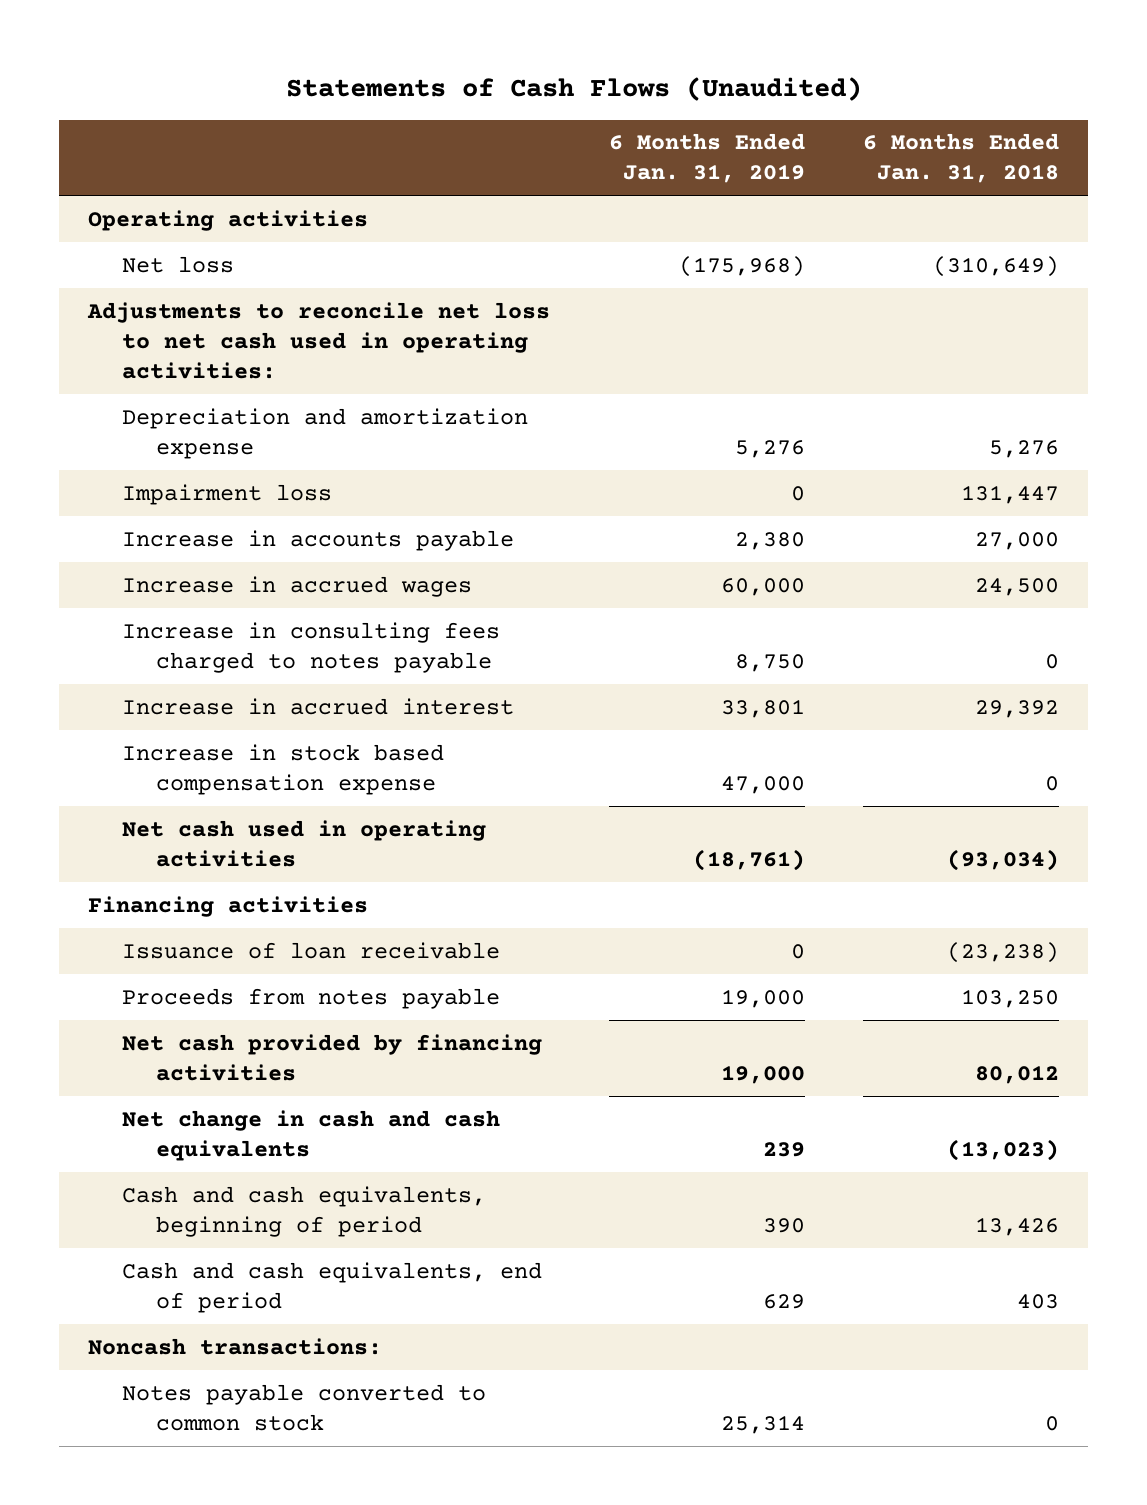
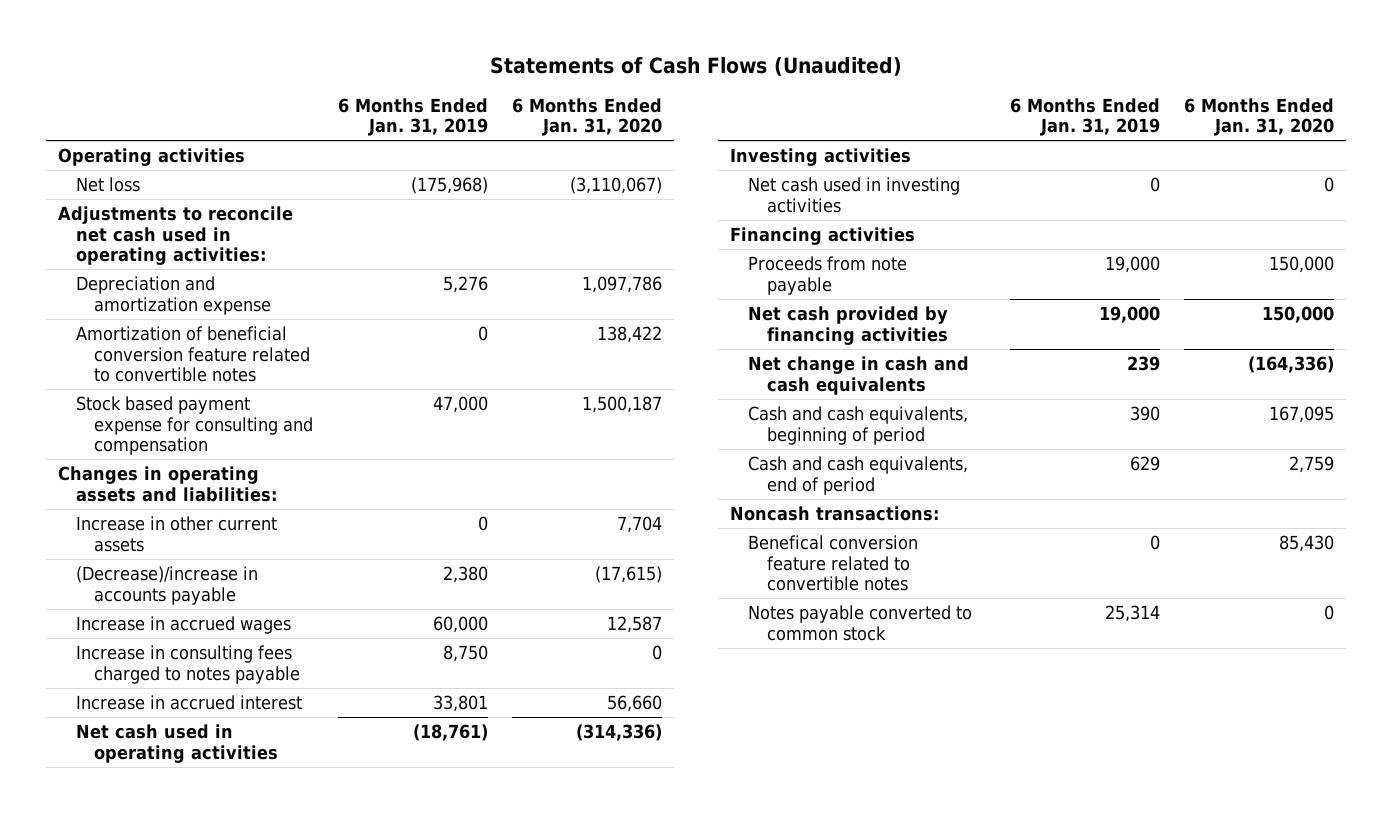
[863,133,1060,184] 6 Months Ended Jan. 31, 2018 -> none
none -> [511,97,662,137] 6 Months Ended Jan. 31, 2020
[87,301,551,379] Adjustments to reconcile net loss to net cash used in operating activities: -> [57,206,293,266] Adjustments to reconcile net cash used in operating activities:
[122,483,333,505] Impairment loss -> none
none -> [76,326,311,383] Amortization of beneficial conversion feature related to convertible notes
none -> [76,396,314,456] Stock based payment expense for consulting and compensation
none -> [57,466,278,502] Changes in operating assets and liabilities:
none -> [76,516,278,552] Increase in other current assets
[122,529,515,551] Increase in accounts payable -> [76,566,259,605] (Decrease)/increase in accounts payable
[122,743,445,795] Increase in stock based compensation expense -> none
none -> [730,148,912,167] Investing activities
none -> [748,177,961,213] Net cash used in investing activities
[122,941,501,959] Issuance of loan receivable -> none
[122,987,501,1009] Proceeds from notes payable -> [748,256,908,295] Proceeds from note payable
none -> [748,535,919,592] Benefical conversion feature related to convertible notes

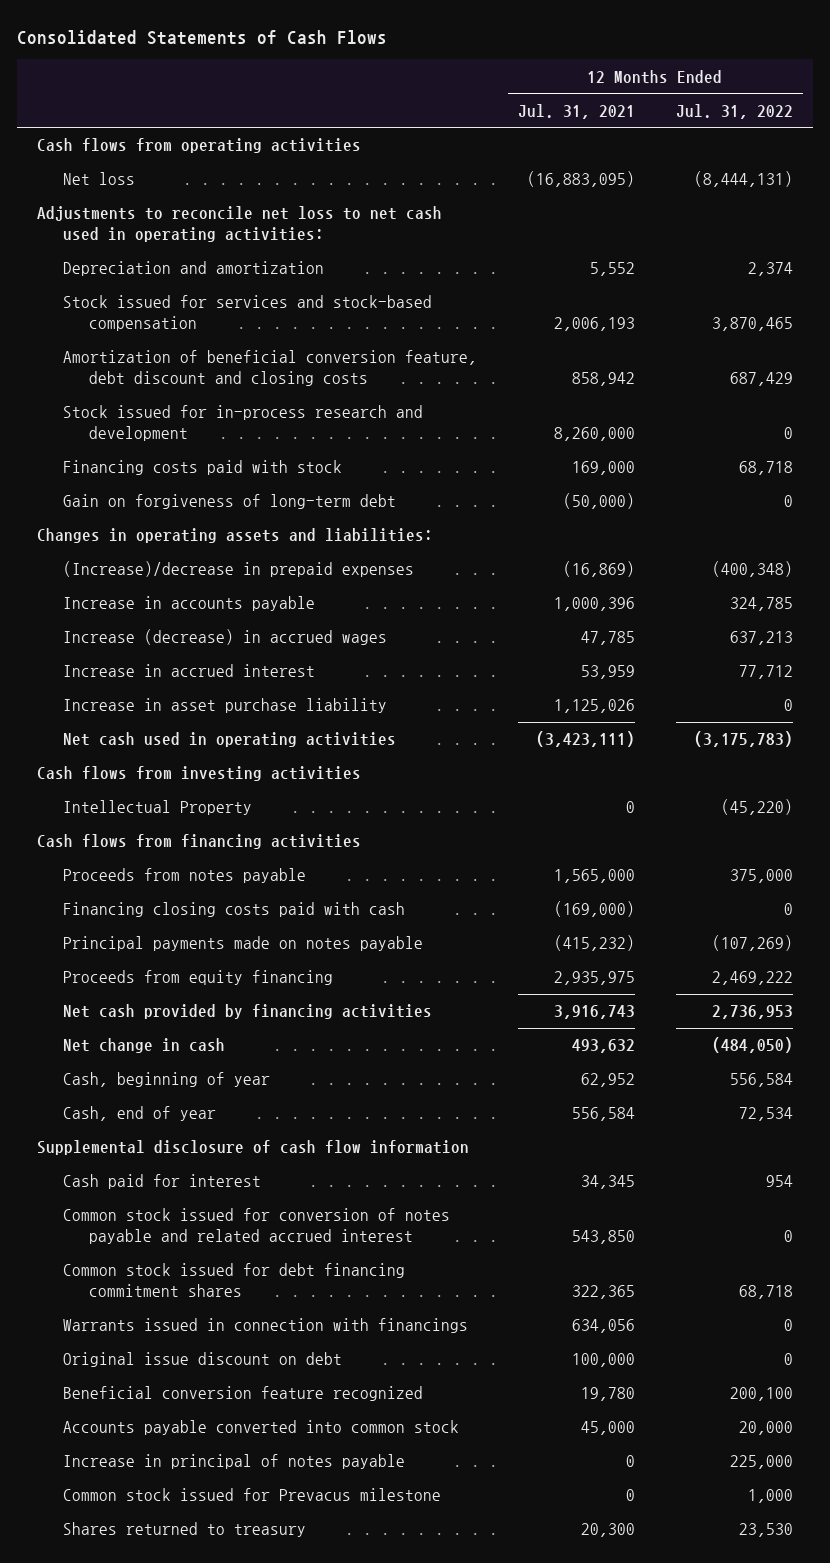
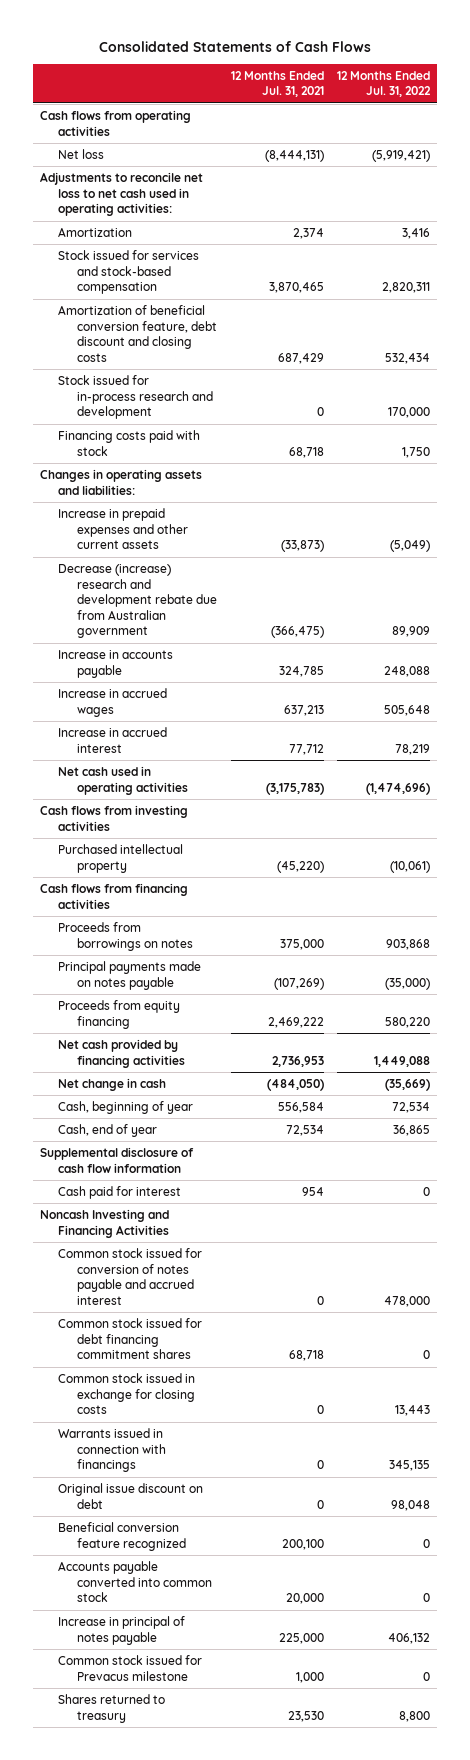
[527,171,636,188] (16,883,095) -> [264,149,324,162] (8,444,131)
[693,171,793,188] (8,444,131) -> [372,149,431,162] (5,919,421)
[63,494,397,510] Gain on forgiveness of long-term debt -> none
[63,261,325,277] Depreciation and amortization -> [58,226,133,237] Amortization
[590,262,636,277] 5,552 -> [292,227,324,239] 2,374
[747,262,793,277] 2,374 -> [402,227,431,239] 3,416
[554,317,636,332] 2,006,193 -> [268,282,324,294] 3,870,465
[711,317,793,332] 3,870,465 -> [382,282,431,294] 2,820,311
[572,372,636,387] 858,942 -> [277,352,324,364] 687,429
[729,372,793,387] 687,429 -> [385,352,431,364] 532,434
[554,427,636,442] 8,260,000 -> [316,407,324,417] 0
[783,427,793,440] 0 -> [388,407,431,419] 170,000
[572,461,636,476] 169,000 -> [288,446,324,458] 68,718
[738,461,793,476] 68,718 -> [402,446,431,458] 1,750
[63,698,388,714] Increase in asset purchase liability -> none
[63,561,415,578] (Increase)/decrease in prepaid expenses -> [58,507,188,550] Increase in prepaid expenses and other current assets
[563,561,636,578] (16,869) -> [280,540,324,553] (33,873)
[711,561,793,578] (400,348) -> [390,540,431,553] (5,049)
none -> [58,563,217,639] Decrease (increase) research and development rebate due from Australian government
[554,597,636,612] 1,000,396 -> [278,665,324,677] 324,785
[729,597,793,612] 324,785 -> [384,665,431,677] 248,088
[63,629,388,646] Increase (decrease) in accrued wages -> [58,687,168,717] Increase in accrued wages
[581,631,636,646] 47,785 -> [283,704,324,716] 637,213
[729,631,793,646] 637,213 -> [384,704,431,716] 505,648
[581,665,636,680] 53,959 -> [288,743,324,755] 77,712
[738,665,793,680] 77,712 -> [395,743,431,755] 78,219
[536,731,636,748] (3,423,111) -> [265,782,324,795] (3,175,783)
[693,731,793,748] (3,175,783) -> [366,782,431,795] (1,474,696)
[63,800,253,816] Intellectual Property -> [58,843,184,873] Purchased intellectual property
[626,801,636,814] 0 -> [276,860,324,873] (45,220)
[720,799,793,816] (45,220) -> [390,860,431,873] (10,061)
[63,902,406,918] Financing closing costs paid with cash -> none
[63,868,307,884] Proceeds from notes payable -> [58,921,193,951] Proceeds from borrowings on notes
[554,869,636,884] 1,565,000 -> [279,938,324,950] 375,000
[729,869,793,884] 375,000 -> [386,938,431,950] 903,868
[554,935,636,952] (415,232) -> [273,977,324,990] (107,269)
[711,935,793,952] (107,269) -> [385,977,431,990] (35,000)
[554,971,636,986] 2,935,975 -> [267,1016,324,1028] 2,469,222
[711,971,793,986] 2,469,222 -> [385,1016,431,1028] 580,220
[554,1005,636,1020] 3,916,743 -> [271,1055,324,1067] 2,736,953
[711,1005,793,1020] 2,736,953 -> [374,1055,431,1067] 1,449,088
[572,1039,636,1054] 493,632 -> [266,1078,324,1091] (484,050)
[711,1037,793,1054] (484,050) -> [385,1078,431,1091] (35,669)
[581,1073,636,1088] 62,952 -> [277,1101,324,1113] 556,584
[729,1073,793,1088] 556,584 -> [392,1101,431,1113] 72,534
[572,1107,636,1122] 556,584 -> [285,1124,324,1136] 72,534
[738,1107,793,1122] 72,534 -> [393,1124,431,1136] 36,865
[581,1175,636,1190] 34,345 -> [301,1186,324,1196] 954
[765,1175,793,1188] 954 -> [423,1186,431,1196] 0
none -> [39,1208,170,1238] Noncash Investing and Financing Activities
[63,1208,451,1245] Common stock issued for conversion of notes payable and related accrued interest -> [58,1247,203,1305] Common stock issued for conversion of notes payable and accrued interest
[572,1230,636,1245] 543,850 -> [316,1295,324,1305] 0
[783,1230,793,1243] 0 -> [384,1295,431,1307] 478,000
[572,1285,636,1300] 322,365 -> [288,1350,324,1362] 68,718
[738,1285,793,1300] 68,718 -> [423,1350,431,1360] 0
none -> [58,1372,196,1415] Common stock issued in exchange for closing costs
[572,1319,636,1334] 634,056 -> [316,1460,324,1470] 0
[783,1319,793,1332] 0 -> [389,1460,431,1472] 345,135
[572,1353,636,1368] 100,000 -> [316,1499,324,1509] 0
[783,1353,793,1366] 0 -> [391,1499,431,1511] 98,048
[581,1387,636,1402] 19,780 -> [281,1538,324,1550] 200,100
[729,1387,793,1402] 200,100 -> [423,1538,431,1548] 0
[581,1421,636,1436] 45,000 -> [285,1593,324,1605] 20,000
[738,1421,793,1436] 20,000 -> [423,1593,431,1603] 0
[626,1455,636,1468] 0 -> [278,1632,324,1644] 225,000
[729,1455,793,1470] 225,000 -> [388,1632,431,1644] 406,132
[626,1489,636,1502] 0 -> [295,1671,324,1683] 1,000
[747,1489,793,1504] 1,000 -> [423,1671,431,1681] 0
[581,1523,636,1538] 20,300 -> [287,1710,324,1722] 23,530
[738,1523,793,1538] 23,530 -> [399,1710,431,1722] 8,800

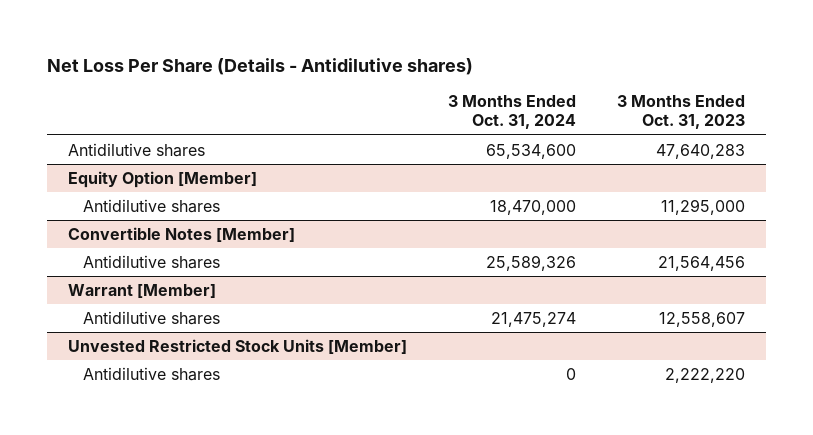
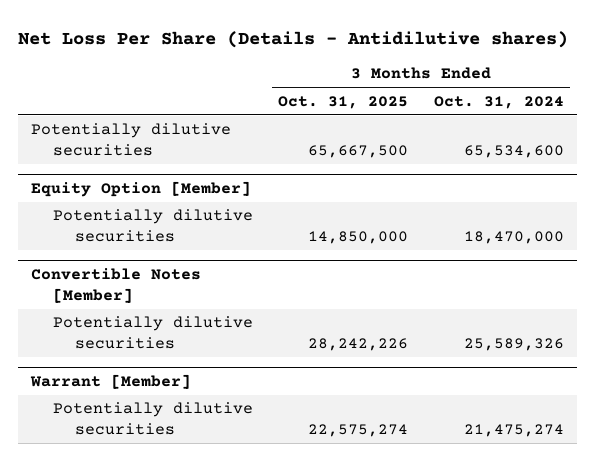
[617,95,746,130] 3 Months Ended Oct. 31, 2023 -> none
none -> [278,95,409,109] Oct. 31, 2025
[67,142,205,157] Antidilutive shares -> [30,123,231,157] Potentially dilutive securities
[82,198,220,213] Antidilutive shares -> [52,209,253,243] Potentially dilutive securities
[82,254,220,269] Antidilutive shares -> [52,316,253,350] Potentially dilutive securities
[67,338,407,354] Unvested Restricted Stock Units [Member] -> none
[82,366,220,381] Antidilutive shares -> none
[82,310,220,325] Antidilutive shares -> [52,402,253,436] Potentially dilutive securities

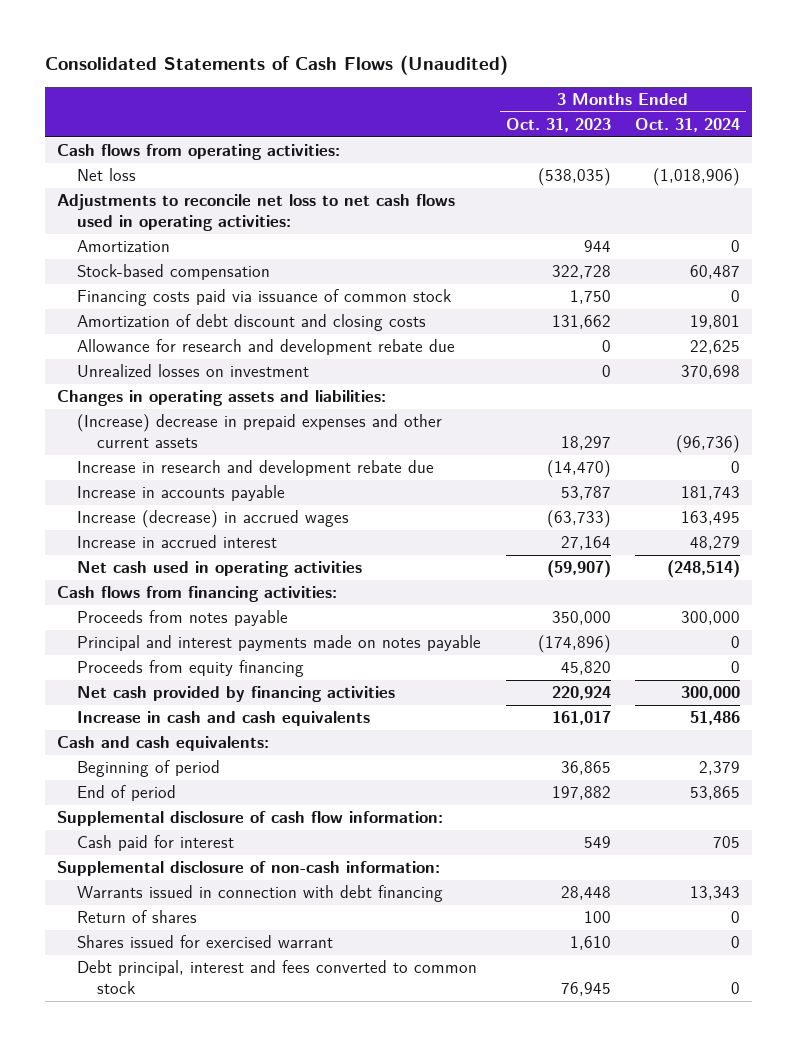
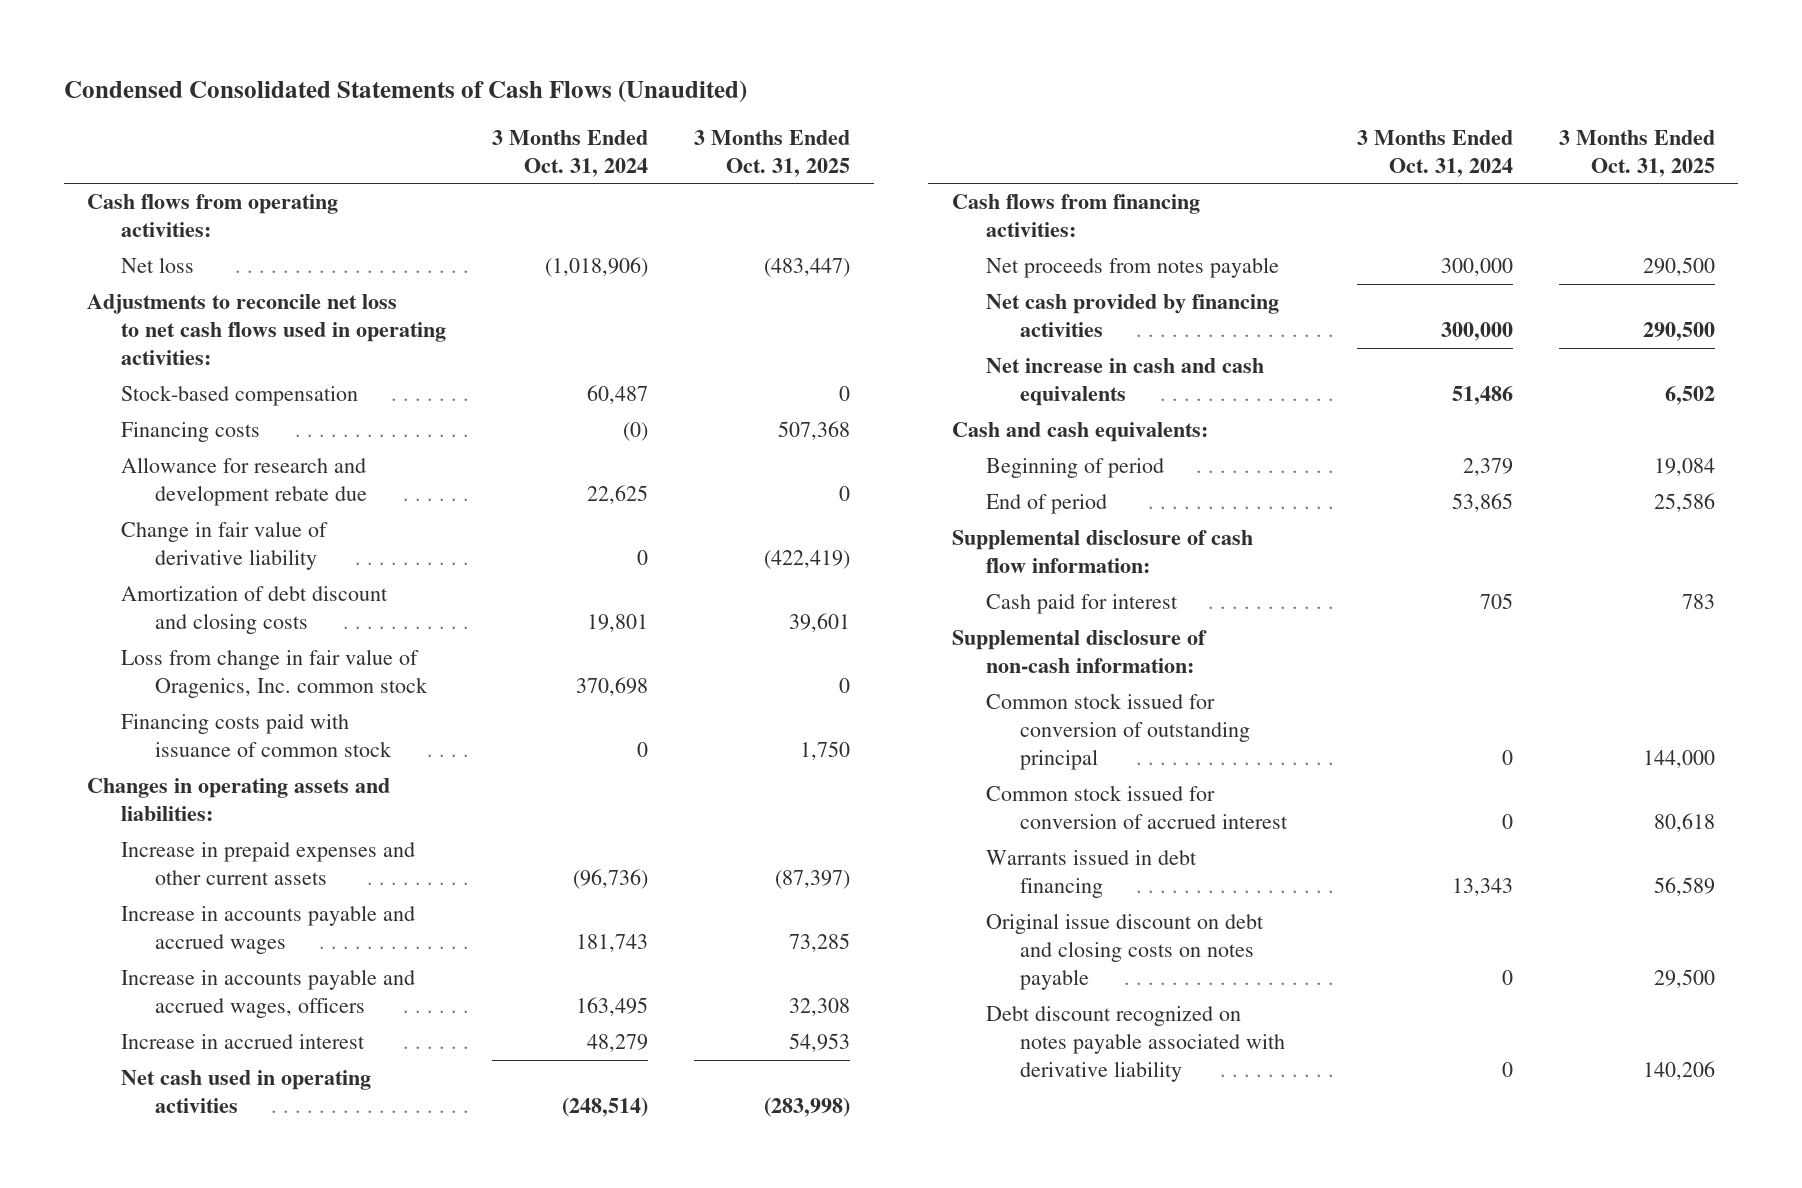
[45,55,509,76] Consolidated Statements of Cash Flows (Unaudited) -> [63,79,747,103] Condensed Consolidated Statements of Cash Flows (Unaudited)
[505,118,611,133] Oct. 31, 2023 -> none
none -> [694,129,851,177] 3 Months Ended Oct. 31, 2025
[77,240,171,253] Amortization -> none
[77,289,452,307] Financing costs paid via issuance of common stock -> none
none -> [120,422,260,443] Financing costs
none -> [120,521,328,571] Change in fair value of derivative liability
[77,314,427,332] Amortization of debt discount and closing costs -> [120,586,388,635] Amortization of debt discount and closing costs
[77,364,310,378] Unrealized losses on investment -> [120,649,429,699] Loss from change in fair value of Oragenics, Inc. common stock
none -> [120,714,393,758] Financing costs paid with issuance of common stock
[77,460,435,477] Increase in research and development rebate due -> none
[77,414,443,449] (Increase) decrease in prepaid expenses and other current assets -> [120,842,415,886] Increase in prepaid expenses and other current assets
[77,485,286,502] Increase in accounts payable -> [120,905,415,955] Increase in accounts payable and accrued wages
[77,510,350,529] Increase (decrease) in accrued wages -> [120,969,415,1019] Increase in accounts payable and accrued wages, officers
[77,635,482,652] Principal and interest payments made on notes payable -> none
[77,660,305,678] Proceeds from equity financing -> none
[77,610,289,627] Proceeds from notes payable -> [985,257,1279,279] Net proceeds from notes payable
[77,711,371,727] Increase in cash and cash equivalents -> [985,358,1264,407] Net increase in cash and cash equivalents
[77,910,198,924] Return of shares -> none
[77,935,334,949] Shares issued for exercised warrant -> none
[77,960,478,995] Debt principal, interest and fees converted to common stock -> none
none -> [985,693,1251,771] Common stock issued for conversion of outstanding principal
none -> [985,785,1289,830] Common stock issued for conversion of accrued interest
[77,885,444,903] Warrants issued in connection with debt financing -> [985,850,1197,899] Warrants issued in debt financing
none -> [985,913,1264,991] Original issue discount on debt and closing costs on notes payable
none -> [985,1006,1286,1083] Debt discount recognized on notes payable associated with derivative liability

